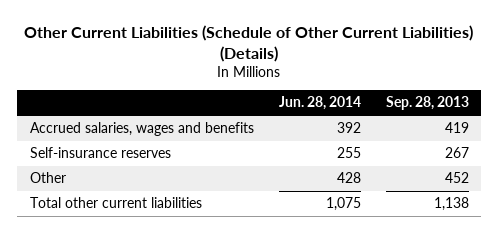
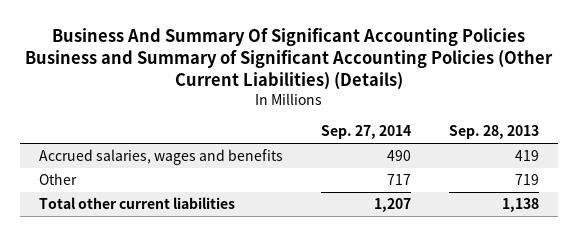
[24,25,474,62] Other Current Liabilities (Schedule of Other Current Liabilities) (Details) -> [25,27,554,90] Business And Summary Of Significant Accounting Policies Business and Summary of Significant Accounting Policies (Other Current Liabilities) (Details)
[278,96,361,111] Jun. 28, 2014 -> none
none -> [321,125,412,140] Sep. 27, 2014
[29,147,171,159] Self-insurance reserves -> none
[444,172,469,184] 452 -> [515,174,540,186] 719

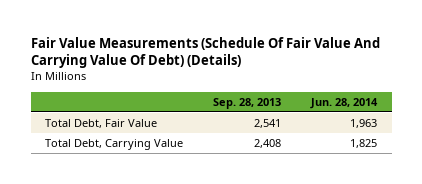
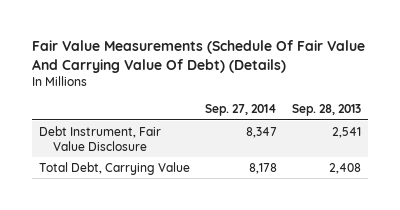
[309,97,378,109] Jun. 28, 2014 -> none
none -> [204,104,277,117] Sep. 27, 2014
[45,119,158,129] Total Debt, Fair Value -> [39,125,162,151] Debt Instrument, Fair Value Disclosure

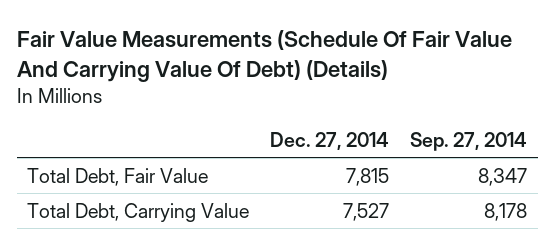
[291,104,361,117] Sep. 28, 2013 -> none
none -> [270,131,390,150] Dec. 27, 2014
[39,125,162,151] Debt Instrument, Fair Value Disclosure -> [27,167,209,186] Total Debt, Fair Value

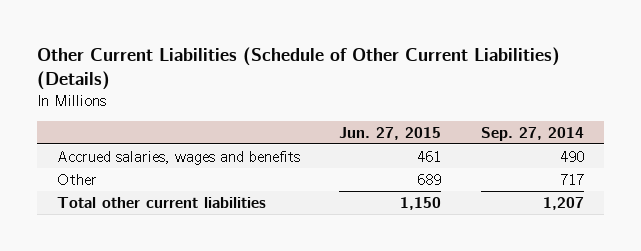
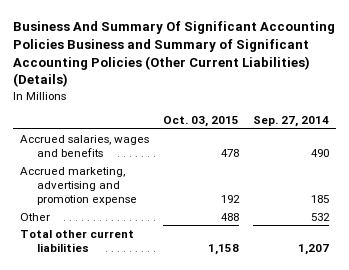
[36,46,560,90] Other Current Liabilities (Schedule of Other Current Liabilities) (Details) -> [13,20,336,88] Business And Summary Of Significant Accounting Policies Business and Summary of Significant Accounting Policies (Other Current Liabilities) (Details)
[339,126,442,140] Jun. 27, 2015 -> none
none -> [163,116,240,128] Oct. 03, 2015
none -> [20,166,138,206] Accrued marketing, advertising and promotion expense
[559,173,584,185] 717 -> [311,212,331,221] 532

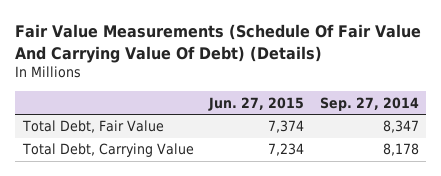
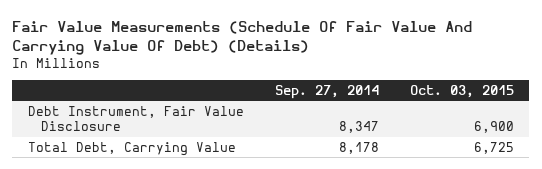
[208,96,305,111] Jun. 27, 2015 -> none
none -> [409,84,514,98] Oct. 03, 2015
[21,120,164,134] Total Debt, Fair Value -> [27,105,244,132] Debt Instrument, Fair Value Disclosure

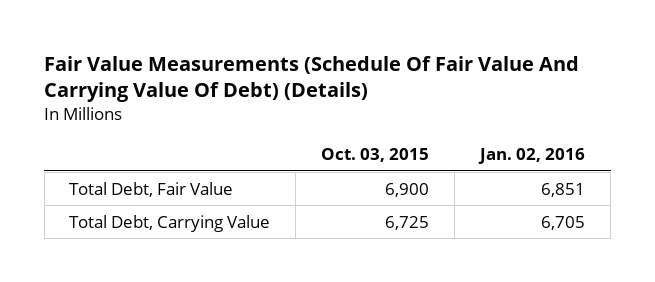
[274,84,379,99] Sep. 27, 2014 -> none
none -> [478,148,586,165] Jan. 02, 2016
[27,105,244,132] Debt Instrument, Fair Value Disclosure -> [69,181,234,197] Total Debt, Fair Value

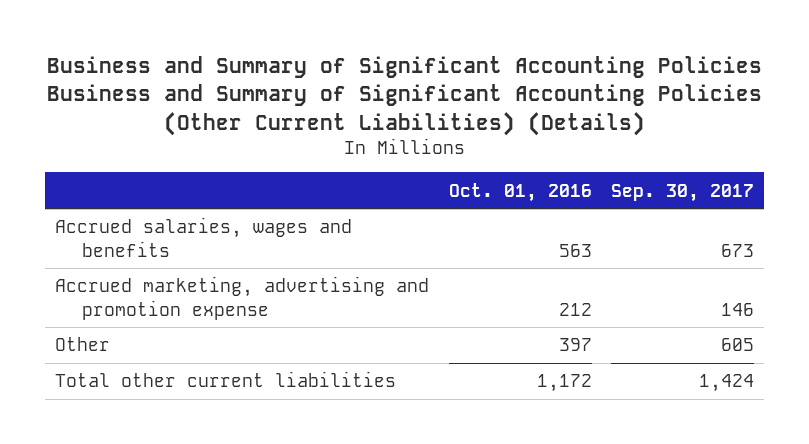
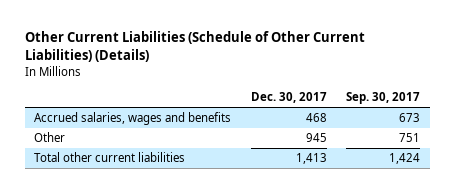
[46,56,762,136] Business and Summary of Significant Accounting Policies Business and Summary of Significant Accounting Policies (Other Current Liabilities) (Details) -> [24,31,365,63] Other Current Liabilities (Schedule of Other Current Liabilities) (Details)
[448,182,592,202] Oct. 01, 2016 -> none
none -> [250,92,327,104] Dec. 30, 2017
[54,276,429,320] Accrued marketing, advertising and promotion expense -> none
[721,338,755,352] 605 -> [399,133,421,143] 751

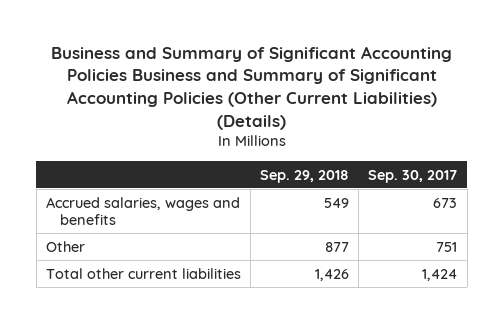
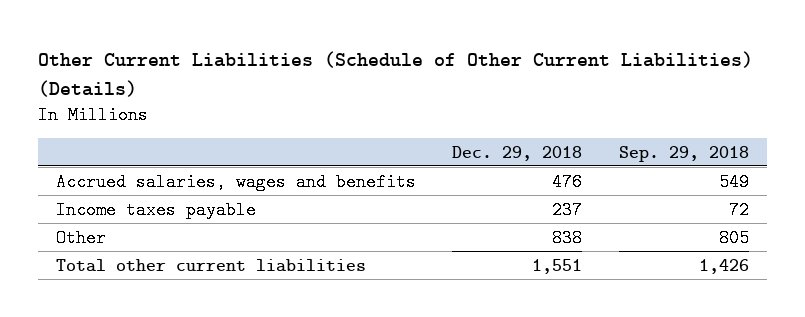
[50,45,452,130] Business and Summary of Significant Accounting Policies Business and Summary of Significant Accounting Policies (Other Current Liabilities) (Details) -> [37,51,753,97] Other Current Liabilities (Schedule of Other Current Liabilities) (Details)
[368,169,458,183] Sep. 30, 2017 -> none
none -> [452,145,583,161] Dec. 29, 2018
none -> [56,200,257,219] Income taxes payable
[325,241,350,252] 877 -> [718,228,749,247] 805

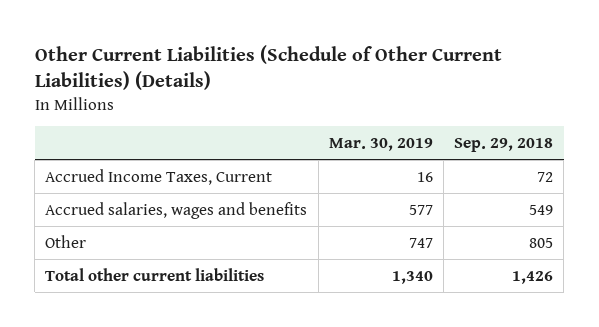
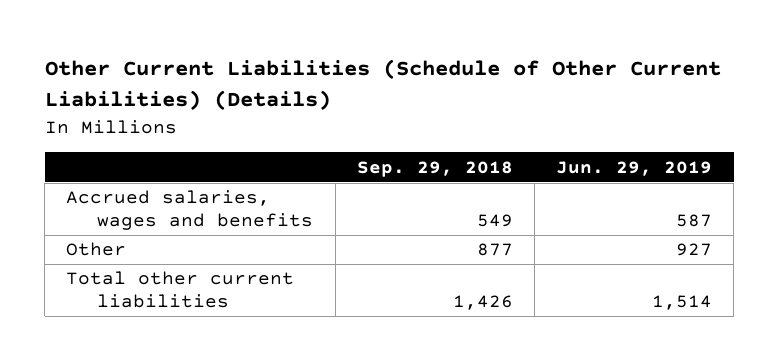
[328,138,433,152] Mar. 30, 2019 -> none
none -> [556,160,713,176] Jun. 29, 2019
[45,168,273,185] Accrued Income Taxes, Current -> none
[529,237,554,248] 805 -> [476,243,513,257] 877

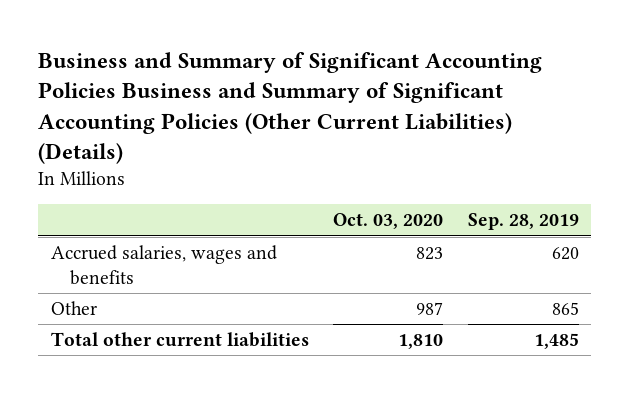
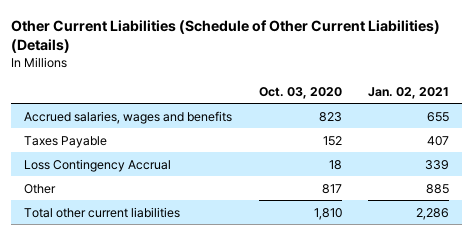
[38,52,543,164] Business and Summary of Significant Accounting Policies Business and Summary of Significant Accounting Policies (Other Current Liabilities) (Details) -> [11,19,441,53] Other Current Liabilities (Schedule of Other Current Liabilities) (Details)
[468,213,580,231] Sep. 28, 2019 -> none
none -> [368,86,450,99] Jan. 02, 2021
none -> [24,135,108,148] Taxes Payable
none -> [24,158,172,172] Loss Contingency Accrual
[416,302,444,316] 987 -> [321,183,342,194] 817

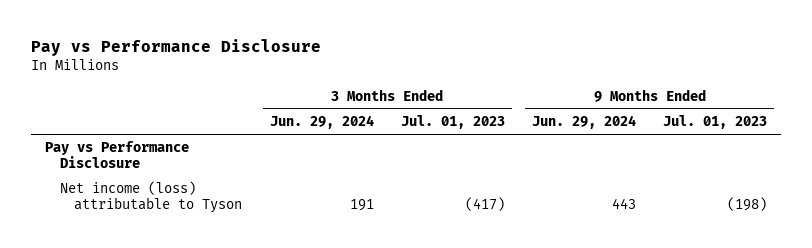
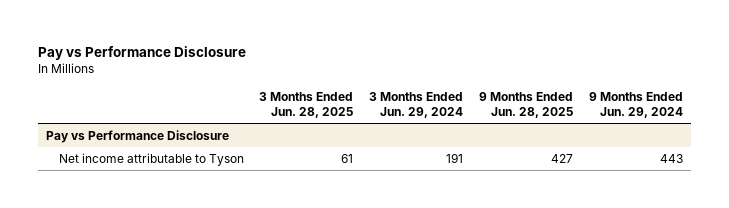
[400,115,505,130] Jul. 01, 2023 -> none
[663,115,768,130] Jul. 01, 2023 -> none
none -> [259,91,354,118] 3 Months Ended Jun. 28, 2025
none -> [478,91,573,118] 9 Months Ended Jun. 28, 2025
[59,181,243,214] Net income (loss) attributable to Tyson -> [58,152,244,166] Net income attributable to Tyson

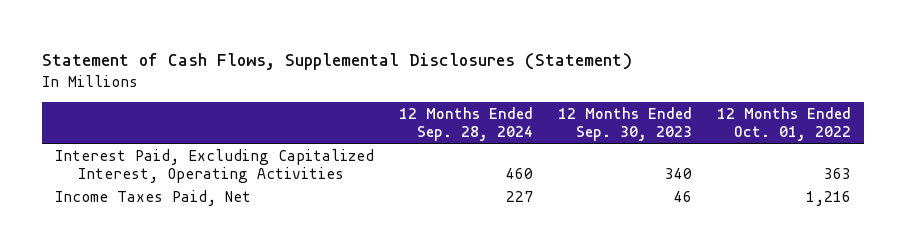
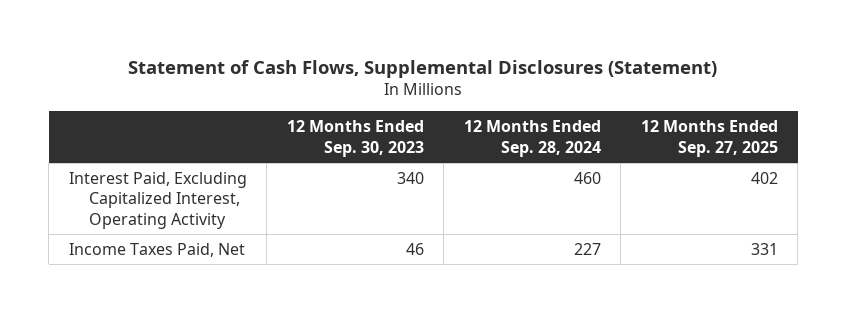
[717,106,852,142] 12 Months Ended Oct. 01, 2022 -> none
none -> [640,120,778,157] 12 Months Ended Sep. 27, 2025
[54,148,374,184] Interest Paid, Excluding Capitalized Interest, Operating Activities -> [68,172,247,229] Interest Paid, Excluding Capitalized Interest, Operating Activity

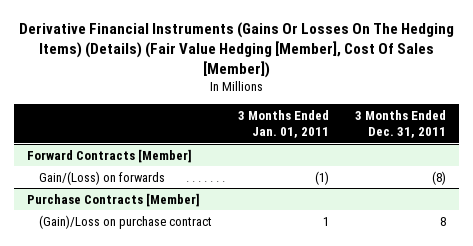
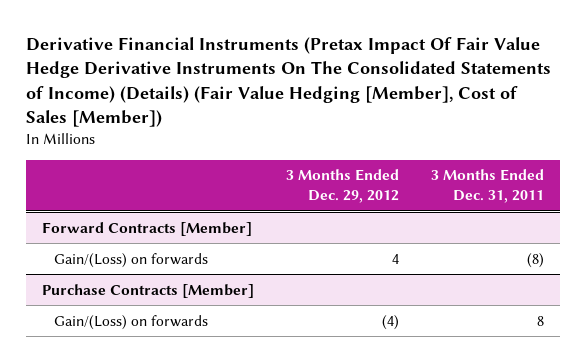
[18,21,454,78] Derivative Financial Instruments (Gains Or Losses On The Hedging Items) (Details) (Fair Value Hedging [Member], Cost Of Sales [Member]) -> [25,36,551,127] Derivative Financial Instruments (Pretax Impact Of Fair Value Hedge Derivative Instruments On The Consolidated Statements of Income) (Details) (Fair Value Hedging [Member], Cost of Sales [Member])
[237,109,329,139] 3 Months Ended Jan. 01, 2011 -> none
none -> [285,169,399,204] 3 Months Ended Dec. 29, 2012
[38,214,212,229] (Gain)/Loss on purchase contract -> [54,314,209,330] Gain/(Loss) on forwards

